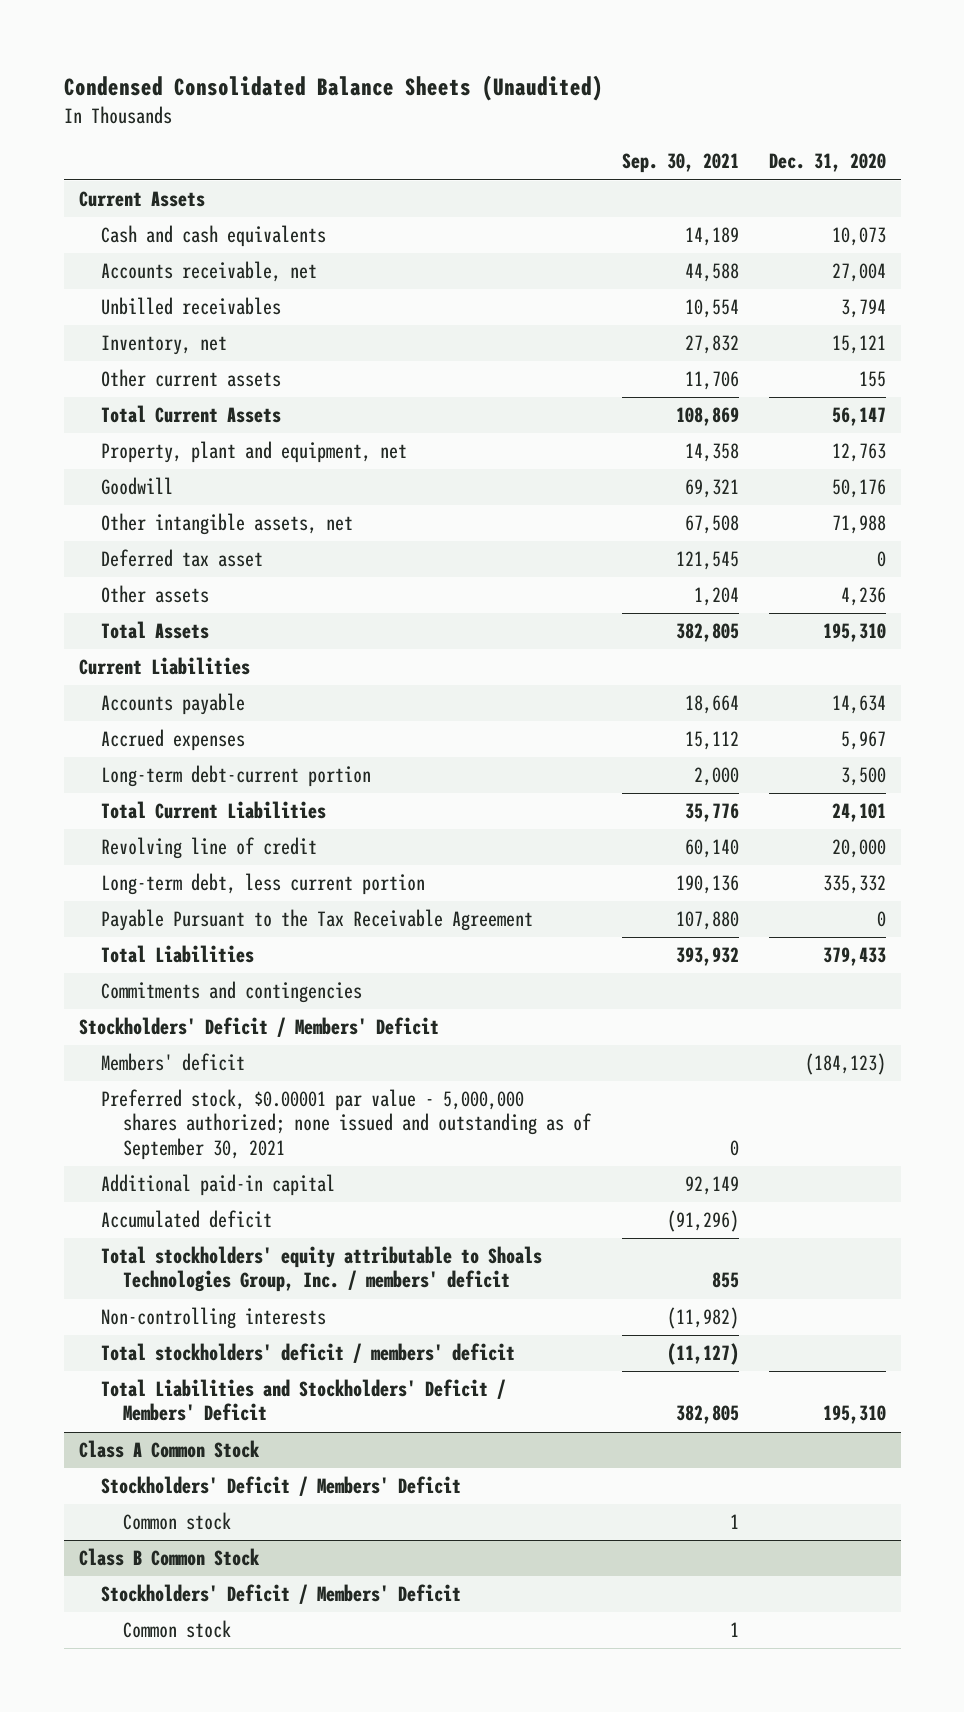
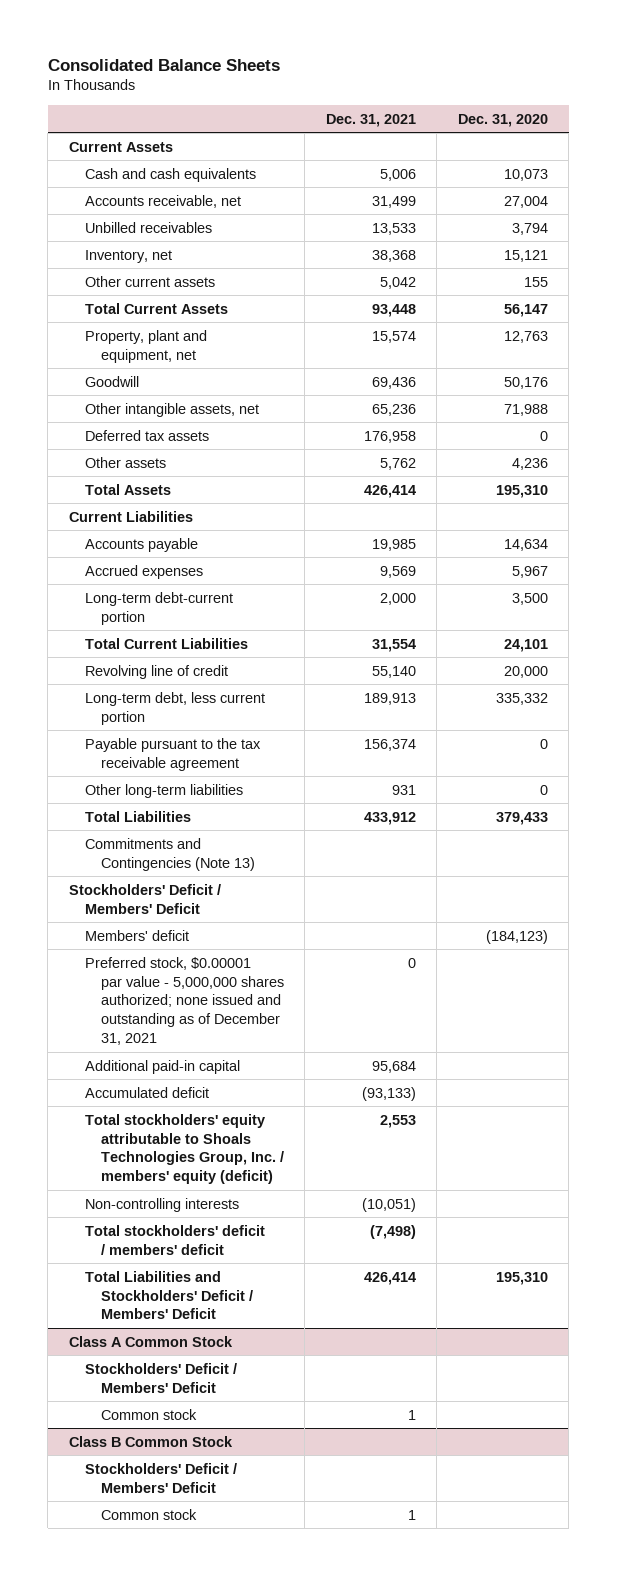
[63,75,603,102] Condensed Consolidated Balance Sheets (Unaudited) -> [47,58,280,71] Consolidated Balance Sheets
[621,153,739,174] Sep. 30, 2021 -> none
none -> [325,113,416,127] Dec. 31, 2021
[101,549,264,568] Deferred tax asset -> [84,429,209,441] Deferred tax assets
[101,909,534,932] Payable Pursuant to the Tax Receivable Agreement -> [84,737,261,771] Payable pursuant to the tax receivable agreement
none -> [84,783,243,798] Other long-term liabilities
[101,981,363,1004] Commitments and contingencies -> [84,837,255,871] Commitments and Contingencies (Note 13)
[101,1089,593,1160] Preferred stock, $0.00001 par value - 5,000,000 shares authorized; none issued and outstanding as of September 30, 2021 -> [84,956,284,1045] Preferred stock, $0.00001 par value - 5,000,000 shares authorized; none issued and outstanding as of December 31, 2021
[101,1246,543,1293] Total stockholders' equity attributable to Shoals Technologies Group, Inc. / members' deficit -> [84,1113,284,1185] Total stockholders' equity attributable to Shoals Technologies Group, Inc. / members' equity (deficit)

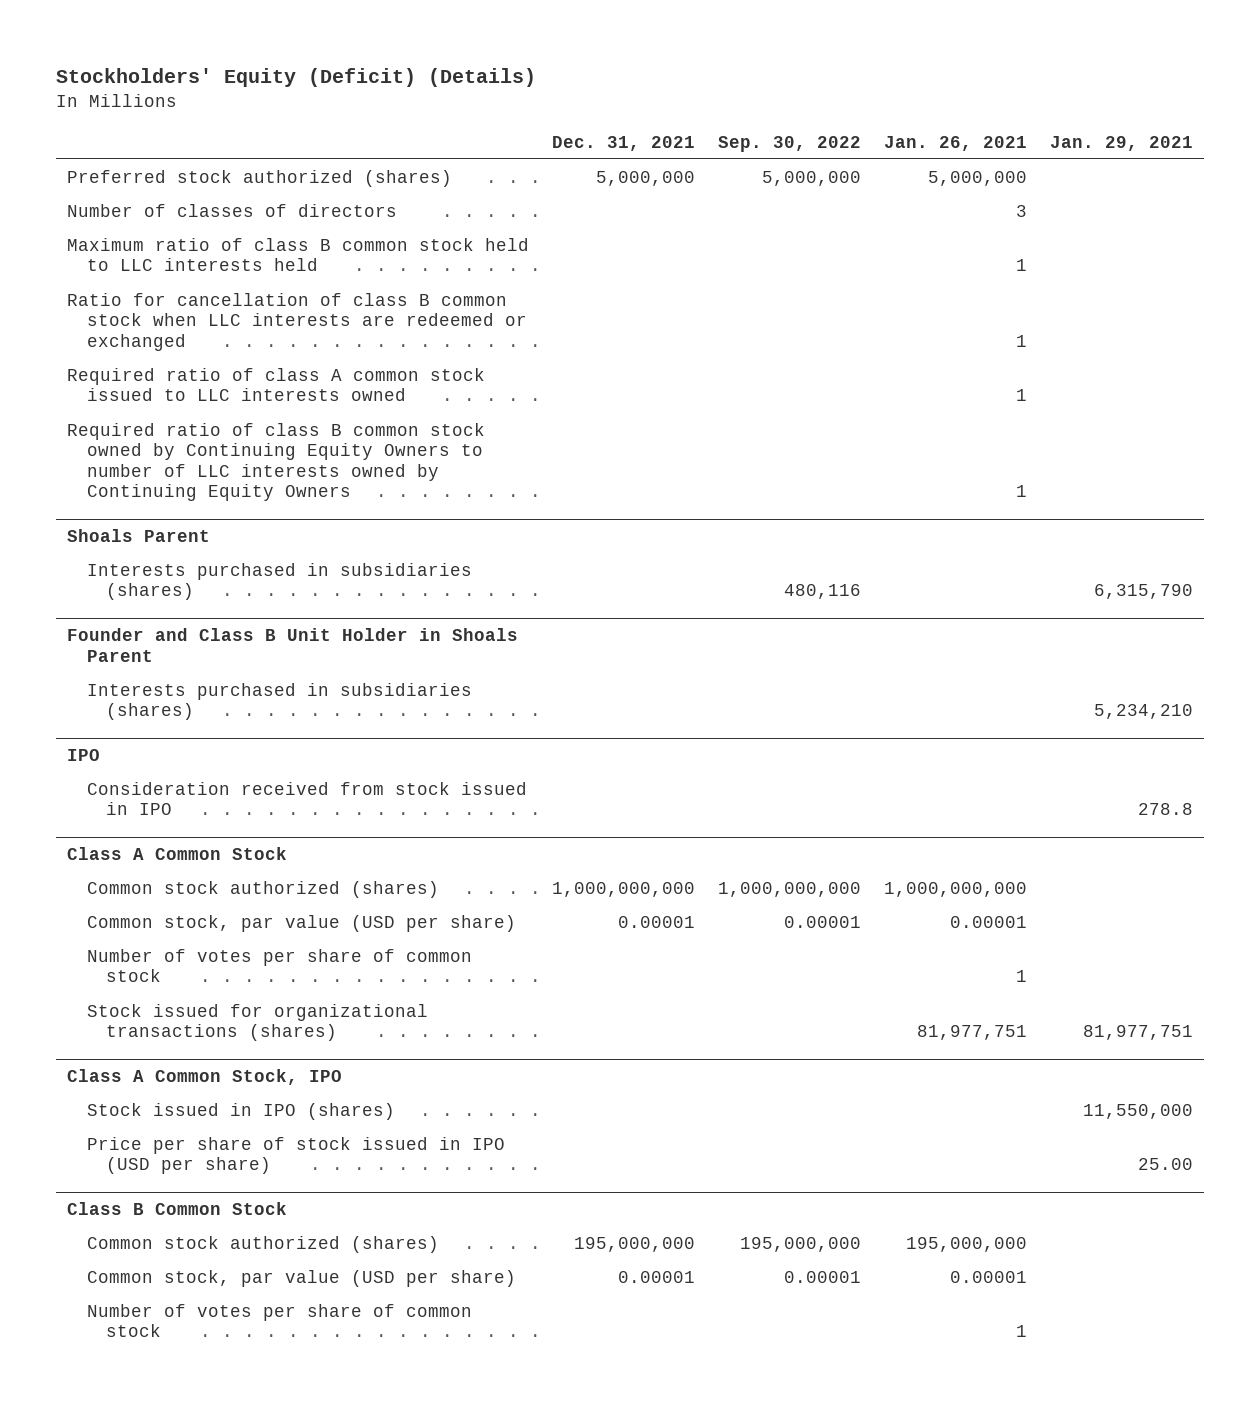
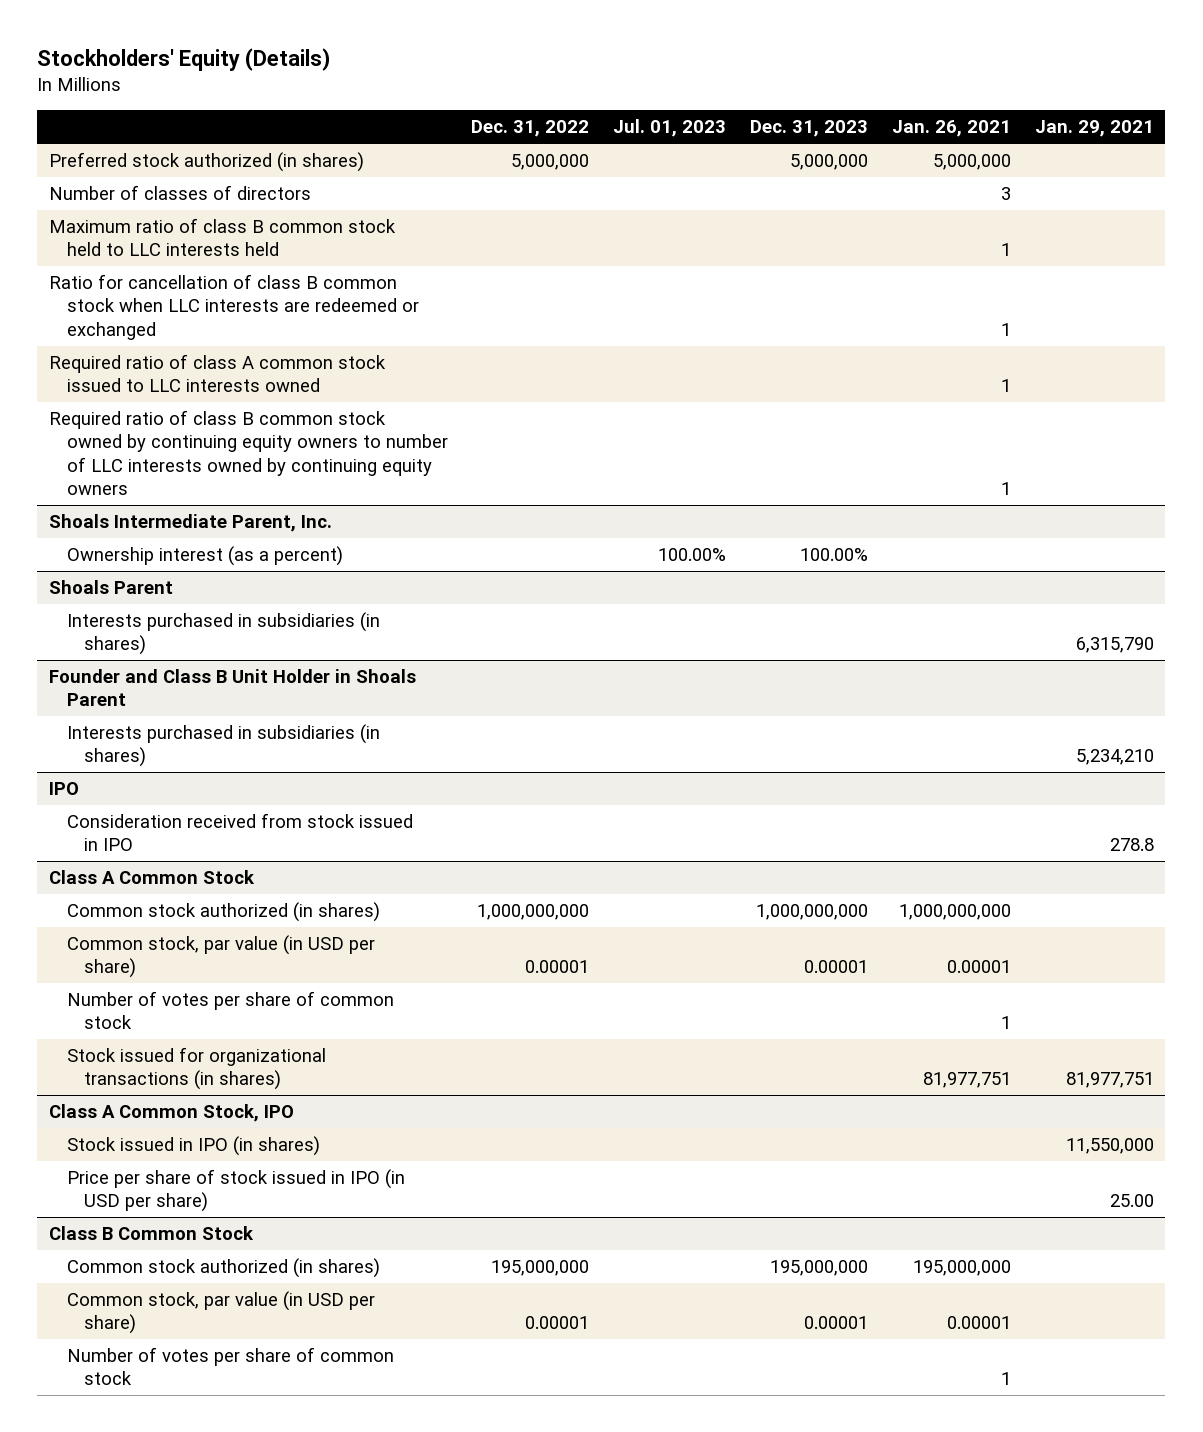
[56,68,537,88] Stockholders' Equity (Deficit) (Details) -> [37,48,331,72] Stockholders' Equity (Details)
[552,135,696,151] Dec. 31, 2021 -> none
[718,135,862,152] Sep. 30, 2022 -> none
none -> [471,120,590,138] Dec. 31, 2022
none -> [613,119,727,138] Jul. 01, 2023
none -> [749,120,868,138] Dec. 31, 2023
[67,169,453,187] Preferred stock authorized (shares) -> [49,152,365,173] Preferred stock authorized (in shares)
[67,422,486,502] Required ratio of class B common stock owned by Continuing Equity Owners to number of LLC interests owned by Continuing Equity Owners -> [49,410,448,495] Required ratio of class B common stock owned by continuing equity owners to number of LLC interests owned by continuing equity owners
none -> [49,514,333,533] Shoals Intermediate Parent, Inc.
none -> [66,546,343,567] Ownership interest (as a percent)
[86,562,472,601] Interests purchased in subsidiaries (shares) -> [66,612,380,656] Interests purchased in subsidiaries (in shares)
[86,682,472,721] Interests purchased in subsidiaries (shares) -> [66,724,380,768] Interests purchased in subsidiaries (in shares)
[86,880,439,898] Common stock authorized (shares) -> [66,902,380,923] Common stock authorized (in shares)
[86,914,516,932] Common stock, par value (USD per share) -> [66,935,375,979] Common stock, par value (in USD per share)
[86,1003,428,1042] Stock issued for organizational transactions (shares) -> [66,1047,326,1091] Stock issued for organizational transactions (in shares)
[86,1102,395,1120] Stock issued in IPO (shares) -> [66,1136,320,1157] Stock issued in IPO (in shares)
[86,1136,505,1175] Price per share of stock issued in IPO (USD per share) -> [66,1169,405,1213] Price per share of stock issued in IPO (in USD per share)
[86,1235,439,1253] Common stock authorized (shares) -> [66,1258,380,1279] Common stock authorized (in shares)
[86,1269,516,1287] Common stock, par value (USD per share) -> [66,1291,375,1335] Common stock, par value (in USD per share)

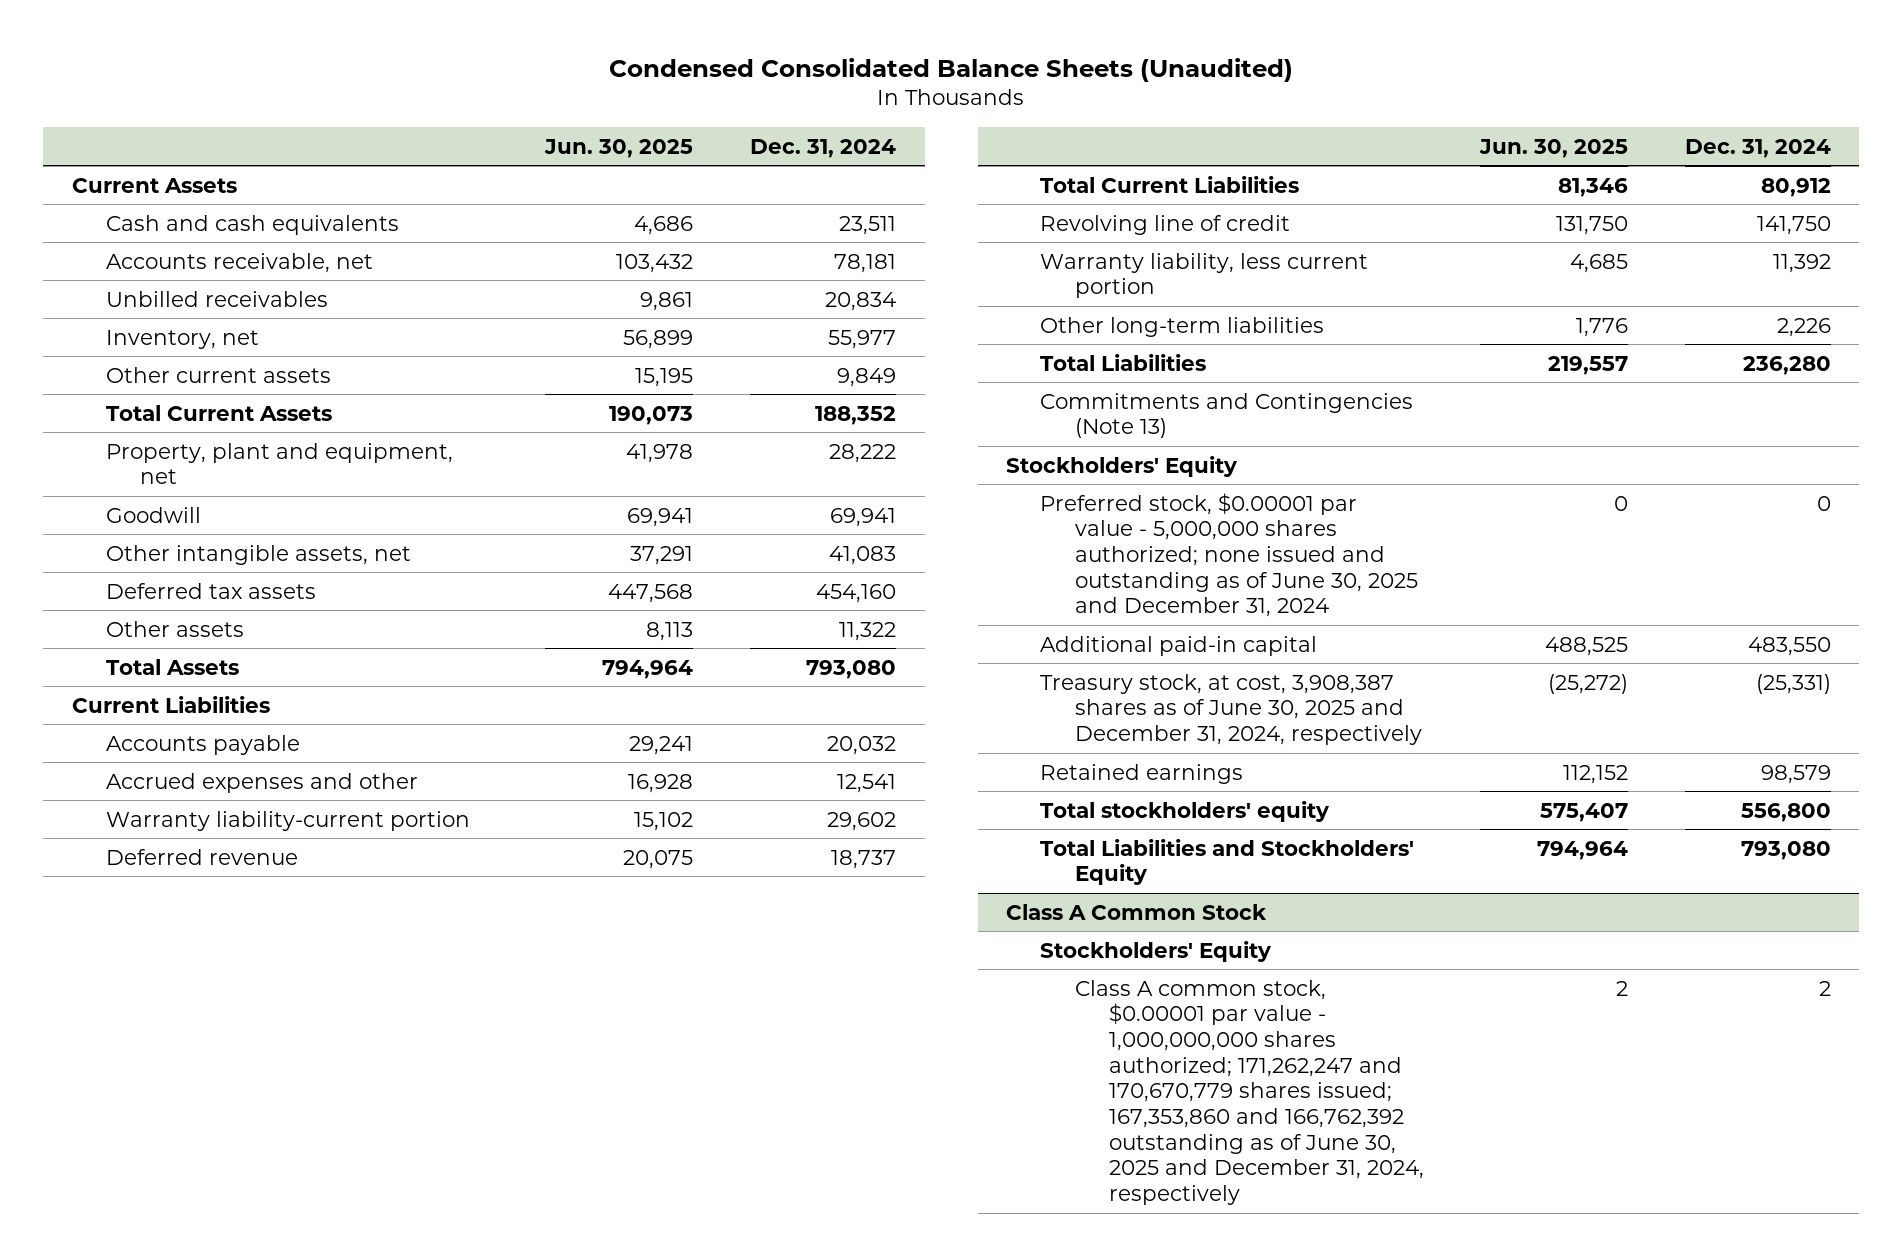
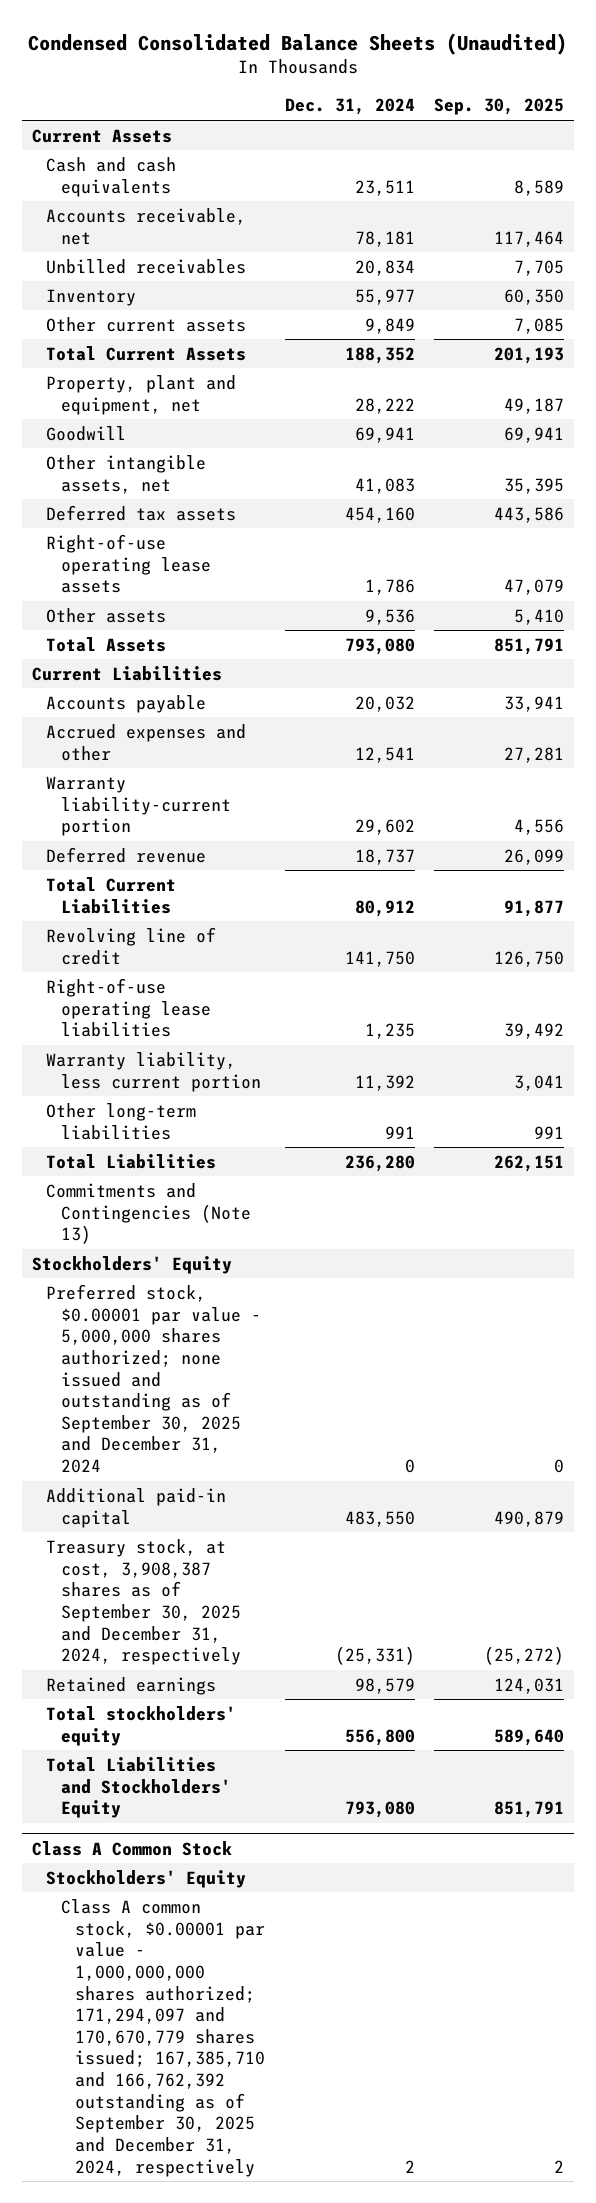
[544,138,694,158] Jun. 30, 2025 -> none
none -> [434,98,565,116] Sep. 30, 2025
[105,329,259,349] Inventory, net -> [46,288,137,306] Inventory
none -> [46,533,211,594] Right-of-use operating lease assets
[839,621,897,641] 11,322 -> [364,608,415,625] 9,536
none -> [46,977,211,1038] Right-of-use operating lease liabilities
[1776,317,1831,337] 2,226 -> [384,1125,415,1139] 991
[1040,492,1418,618] Preferred stock, $0.00001 par value - 5,000,000 shares authorized; none issued and outstanding as of June 30, 2025 and December 31, 2024 -> [46,1283,261,1474] Preferred stock, $0.00001 par value - 5,000,000 shares authorized; none issued and outstanding as of September 30, 2025 and December 31, 2024
[1040,673,1422,746] Treasury stock, at cost, 3,908,387 shares as of June 30, 2025 and December 31, 2024, respectively -> [46,1538,241,1666] Treasury stock, at cost, 3,908,387 shares as of September 30, 2025 and December 31, 2024, respectively
[1074,979,1424,1206] Class A common stock, $0.00001 par value - 1,000,000,000 shares authorized; 171,262,247 and 170,670,779 shares issued; 167,353,860 and 166,762,392 outstanding as of June 30, 2025 and December 31, 2024, respectively -> [60,1898,266,2177] Class A common stock, $0.00001 par value - 1,000,000,000 shares authorized; 171,294,097 and 170,670,779 shares issued; 167,385,710 and 166,762,392 outstanding as of September 30, 2025 and December 31, 2024, respectively

